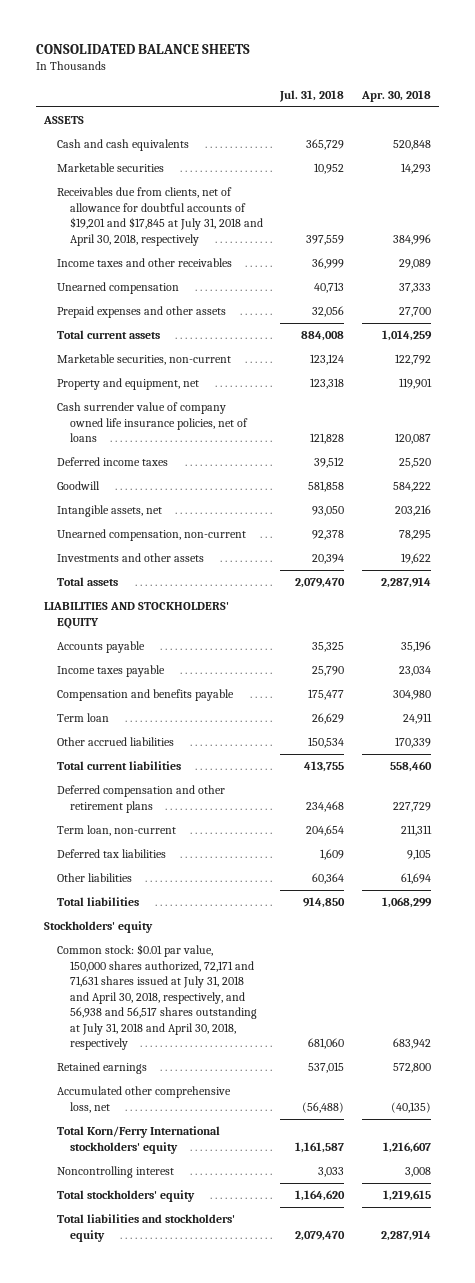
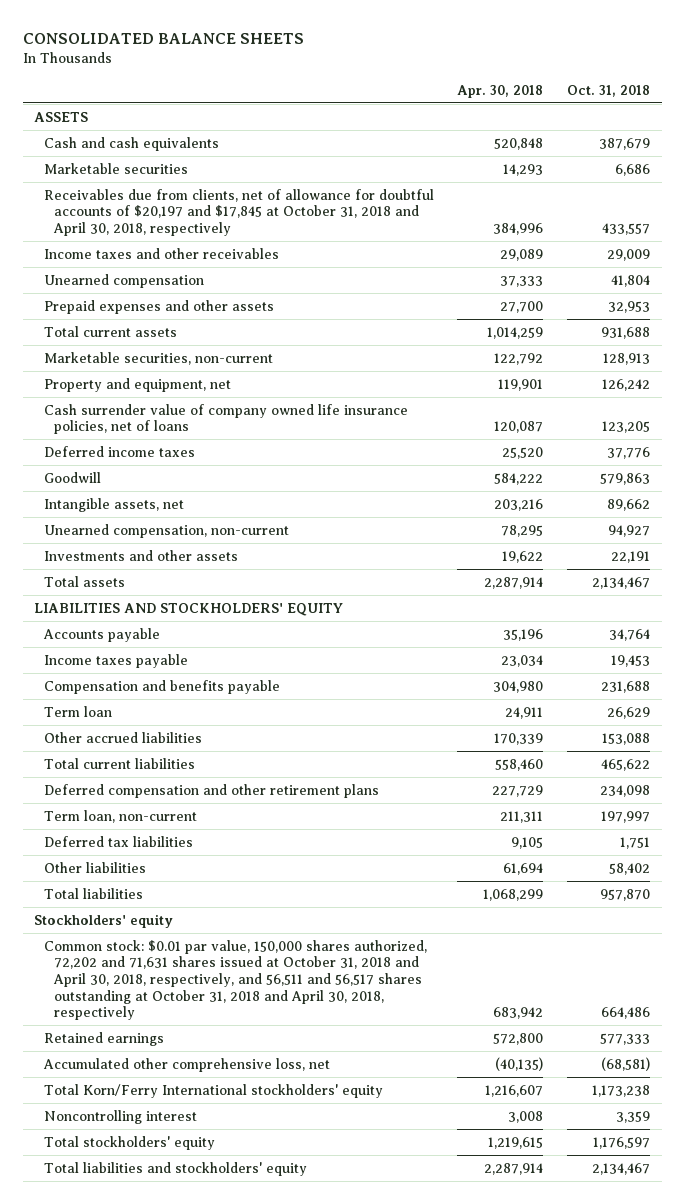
[279,89,345,102] Jul. 31, 2018 -> none
none -> [566,84,650,97] Oct. 31, 2018
[57,187,263,246] Receivables due from clients, net of allowance for doubtful accounts of $19,201 and $17,845 at July 31, 2018 and April 30, 2018, respectively -> [44,188,435,236] Receivables due from clients, net of allowance for doubtful accounts of $20,197 and $17,845 at October 31, 2018 and April 30, 2018, respectively
[57,944,257,1051] Common stock: $0.01 par value, 150,000 shares authorized, 72,171 and 71,631 shares issued at July 31, 2018 and April 30, 2018, respectively, and 56,938 and 56,517 shares outstanding at July 31, 2018 and April 30, 2018, respectively -> [44,939,428,1021] Common stock: $0.01 par value, 150,000 shares authorized, 72,202 and 71,631 shares issued at October 31, 2018 and April 30, 2018, respectively, and 56,511 and 56,517 shares outstanding at October 31, 2018 and April 30, 2018, respectively

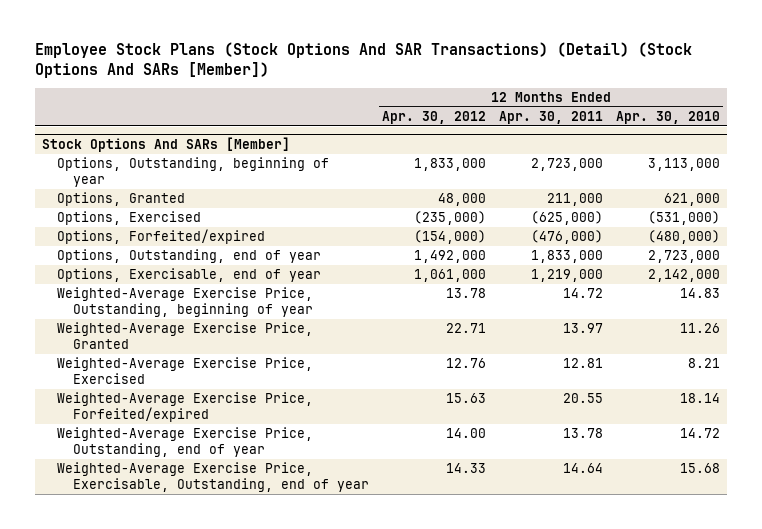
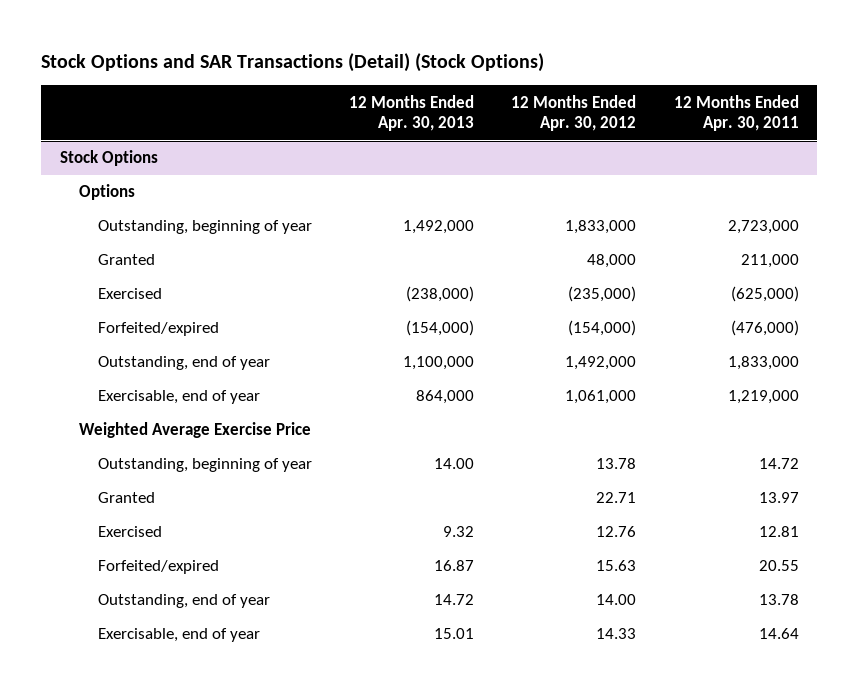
[35,42,693,78] Employee Stock Plans (Stock Options And SAR Transactions) (Detail) (Stock Options And SARs [Member]) -> [41,53,545,73] Stock Options and SAR Transactions (Detail) (Stock Options)
[616,111,721,125] Apr. 30, 2010 -> none
none -> [349,94,475,132] 12 Months Ended Apr. 30, 2013
[41,136,290,152] Stock Options And SARs [Member] -> none
none -> [59,150,158,167] Stock Options
none -> [79,184,136,201] Options
[57,157,330,187] Options, Outstanding, beginning of year -> [98,220,313,235] Outstanding, beginning of year
[57,192,186,207] Options, Granted -> [98,254,156,266] Granted
[57,211,202,226] Options, Exercised -> [98,288,163,300] Exercised
[57,229,266,245] Options, Forfeited/expired -> [98,322,220,337] Forfeited/expired
[57,249,322,264] Options, Outstanding, end of year -> [98,356,271,371] Outstanding, end of year
[57,268,322,283] Options, Exercisable, end of year -> [98,390,261,405] Exercisable, end of year
none -> [79,422,312,439] Weighted Average Exercise Price
[57,287,314,317] Weighted-Average Exercise Price, Outstanding, beginning of year -> [98,458,313,473] Outstanding, beginning of year
[57,322,314,349] Weighted-Average Exercise Price, Granted -> [98,492,156,504] Granted
[57,357,314,384] Weighted-Average Exercise Price, Exercised -> [98,526,163,538] Exercised
[57,392,314,422] Weighted-Average Exercise Price, Forfeited/expired -> [98,560,220,575] Forfeited/expired
[57,427,314,457] Weighted-Average Exercise Price, Outstanding, end of year -> [98,594,271,609] Outstanding, end of year
[57,462,370,492] Weighted-Average Exercise Price, Exercisable, Outstanding, end of year -> [98,628,261,643] Exercisable, end of year

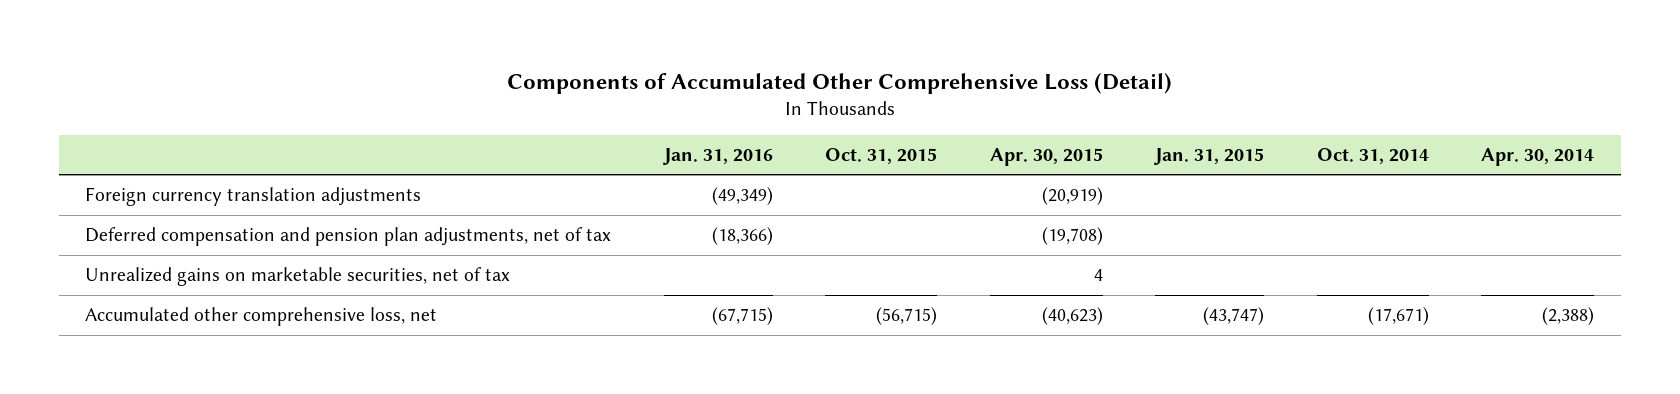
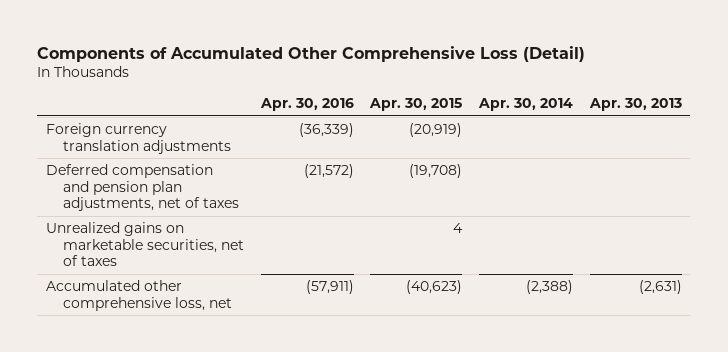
[662,147,773,165] Jan. 31, 2016 -> none
[825,147,938,164] Oct. 31, 2015 -> none
[1154,147,1265,165] Jan. 31, 2015 -> none
[1316,147,1429,164] Oct. 31, 2014 -> none
none -> [259,98,354,112] Apr. 30, 2016
none -> [589,98,683,112] Apr. 30, 2013
[85,227,612,247] Deferred compensation and pension plan adjustments, net of tax -> [45,164,239,212] Deferred compensation and pension plan adjustments, net of taxes
[85,267,511,287] Unrealized gains on marketable securities, net of tax -> [45,222,244,267] Unrealized gains on marketable securities, net of taxes

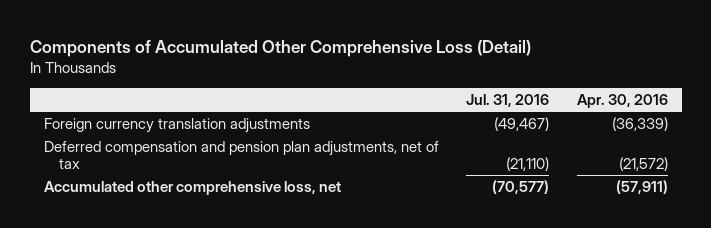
[369,98,463,112] Apr. 30, 2015 -> none
[478,98,574,112] Apr. 30, 2014 -> none
[589,98,683,112] Apr. 30, 2013 -> none
none -> [466,94,550,108] Jul. 31, 2016
[45,222,244,267] Unrealized gains on marketable securities, net of taxes -> none
[45,164,239,212] Deferred compensation and pension plan adjustments, net of taxes -> [43,140,439,170] Deferred compensation and pension plan adjustments, net of tax

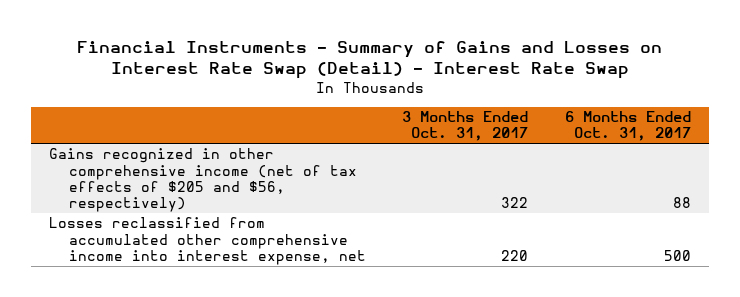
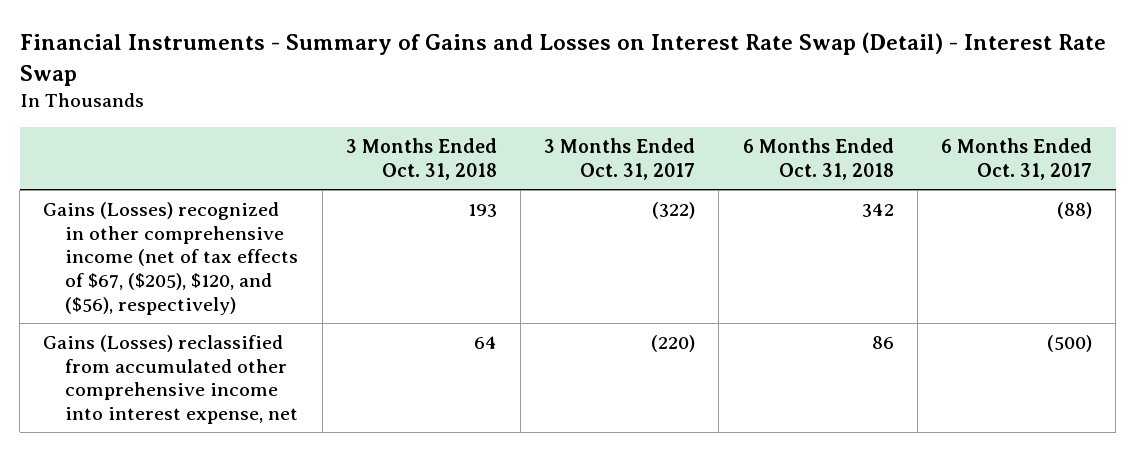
none -> [345,138,497,180] 3 Months Ended Oct. 31, 2018
none -> [742,138,894,180] 6 Months Ended Oct. 31, 2018
[49,148,358,213] Gains recognized in other comprehensive income (net of tax effects of $205 and $56, respectively) -> [43,202,299,315] Gains (Losses) recognized in other comprehensive income (net of tax effects of $67, ($205), $120, and ($56), respectively)
[501,197,529,209] 322 -> [652,202,696,220] (322)
[672,197,691,209] 88 -> [1057,202,1093,220] (88)
[49,217,367,266] Losses reclassified from accumulated other comprehensive income into interest expense, net -> [43,335,299,424] Gains (Losses) reclassified from accumulated other comprehensive income into interest expense, net
[501,250,529,262] 220 -> [651,335,696,353] (220)
[663,250,691,262] 500 -> [1047,335,1093,353] (500)

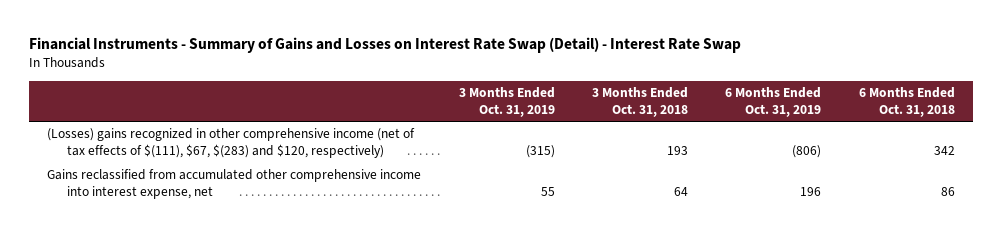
[544,138,696,180] 3 Months Ended Oct. 31, 2017 -> none
[941,138,1093,180] 6 Months Ended Oct. 31, 2017 -> none
none -> [458,87,555,117] 3 Months Ended Oct. 31, 2019
none -> [725,87,822,117] 6 Months Ended Oct. 31, 2019
[43,202,299,315] Gains (Losses) recognized in other comprehensive income (net of tax effects of $67, ($205), $120, and ($56), respectively) -> [47,128,416,159] (Losses) gains recognized in other comprehensive income (net of tax effects of $(111), $67, $(283) and $120, respectively)
[43,335,299,424] Gains (Losses) reclassified from accumulated other comprehensive income into interest expense, net -> [47,169,422,200] Gains reclassified from accumulated other comprehensive income into interest expense, net

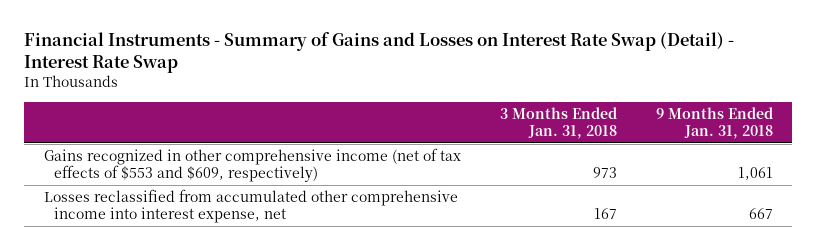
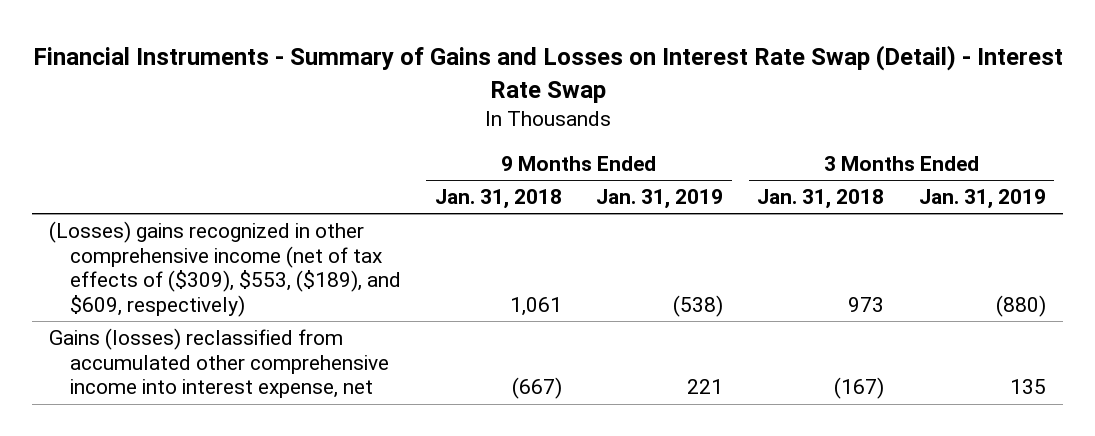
none -> [596,189,724,210] Jan. 31, 2019
none -> [918,189,1046,210] Jan. 31, 2019
[43,148,461,183] Gains recognized in other comprehensive income (net of tax effects of $553 and $609, respectively) -> [49,221,401,318] (Losses) gains recognized in other comprehensive income (net of tax effects of ($309), $553, ($189), and $609, respectively)
[43,189,458,224] Losses reclassified from accumulated other comprehensive income into interest expense, net -> [49,328,389,399] Gains (losses) reclassified from accumulated other comprehensive income into interest expense, net
[593,208,617,220] 167 -> [834,377,885,400] (167)
[748,208,773,220] 667 -> [511,377,562,400] (667)

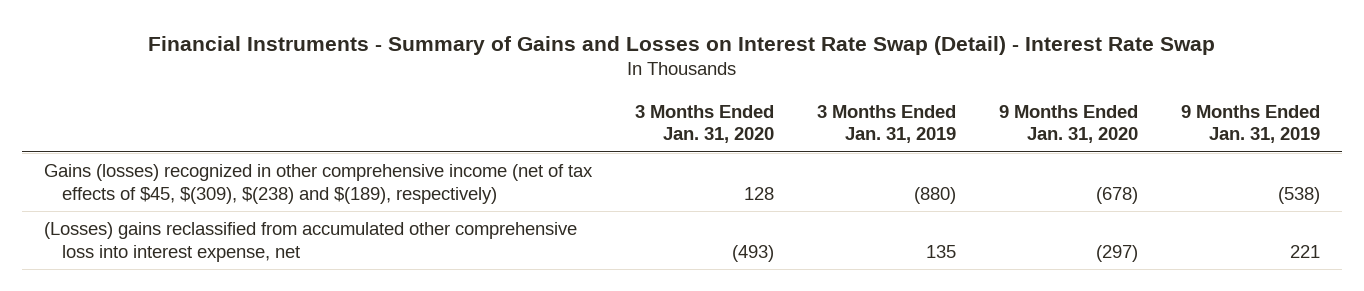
[434,189,562,210] Jan. 31, 2018 -> none
[757,189,885,210] Jan. 31, 2018 -> none
none -> [634,104,774,144] 3 Months Ended Jan. 31, 2020
none -> [999,104,1139,144] 9 Months Ended Jan. 31, 2020
[49,221,401,318] (Losses) gains recognized in other comprehensive income (net of tax effects of ($309), $553, ($189), and $609, respectively) -> [43,164,593,204] Gains (losses) recognized in other comprehensive income (net of tax effects of $45, $(309), $(238) and $(189), respectively)
[49,328,389,399] Gains (losses) reclassified from accumulated other comprehensive income into interest expense, net -> [43,222,577,262] (Losses) gains reclassified from accumulated other comprehensive loss into interest expense, net

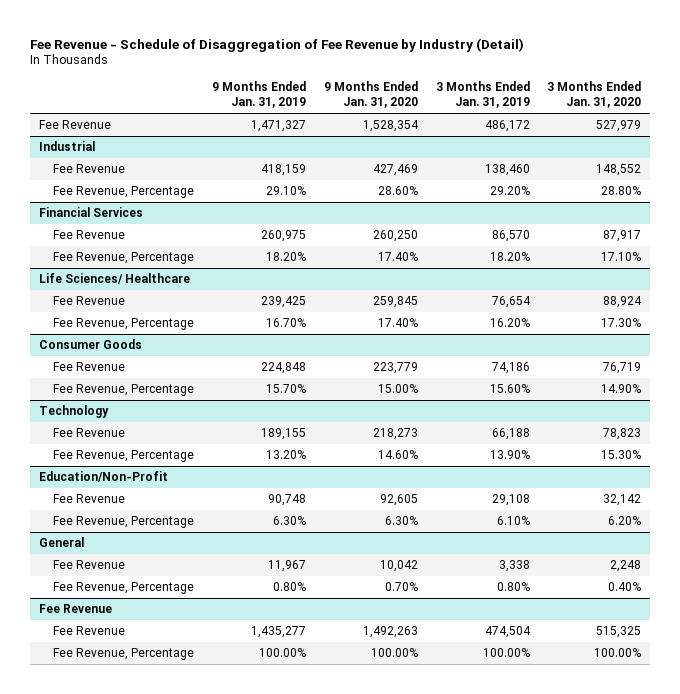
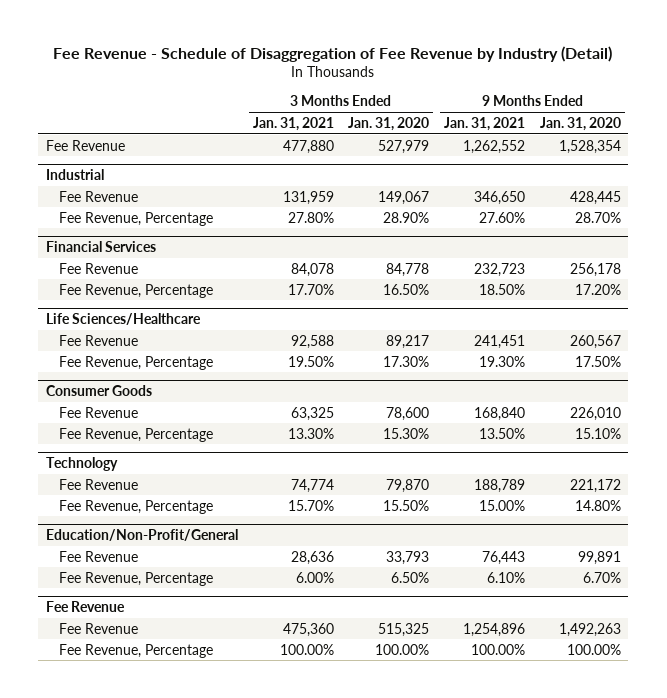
[212,81,307,109] 9 Months Ended Jan. 31, 2019 -> none
[435,81,530,109] 3 Months Ended Jan. 31, 2019 -> none
none -> [252,116,334,131] Jan. 31, 2021
none -> [444,116,526,131] Jan. 31, 2021
[372,164,418,177] 427,469 -> [569,190,621,205] 428,445
[596,164,642,177] 148,552 -> [378,190,430,205] 149,067
[377,186,418,196] 28.60% -> [574,211,621,223] 28.70%
[601,186,642,196] 28.80% -> [383,211,430,223] 28.90%
[372,230,418,243] 260,250 -> [569,262,621,277] 256,178
[603,230,642,243] 87,917 -> [386,262,430,277] 84,778
[377,252,418,262] 17.40% -> [574,283,621,295] 17.20%
[601,252,642,262] 17.10% -> [383,283,430,295] 16.50%
[39,273,191,285] Life Sciences/ Healthcare -> [45,313,201,326] Life Sciences/Healthcare
[372,296,418,309] 259,845 -> [569,334,621,349] 260,567
[603,296,643,309] 88,924 -> [386,334,430,349] 89,217
[377,318,418,328] 17.40% -> [574,355,621,367] 17.50%
[372,362,418,375] 223,779 -> [569,406,621,421] 226,010
[603,362,642,375] 76,719 -> [386,406,430,421] 78,600
[377,384,418,394] 15.00% -> [574,427,621,439] 15.10%
[601,384,642,394] 14.90% -> [383,427,430,439] 15.30%
[39,537,85,548] General -> none
[53,560,126,570] Fee Revenue -> none
[53,582,195,595] Fee Revenue, Percentage -> none
[372,428,418,441] 218,273 -> [569,478,621,493] 221,172
[603,428,642,441] 78,823 -> [386,478,430,493] 79,870
[377,450,418,460] 14.60% -> [574,499,621,511] 14.80%
[601,450,642,460] 15.30% -> [383,499,430,511] 15.50%
[39,471,169,483] Education/Non-Profit -> [45,529,238,542] Education/Non-Profit/General
[379,494,418,507] 92,605 -> [577,550,621,565] 99,891
[603,494,642,507] 32,142 -> [386,550,430,565] 33,793
[384,516,418,526] 6.30% -> [582,571,621,583] 6.70%
[608,516,642,526] 6.20% -> [391,571,430,583] 6.50%

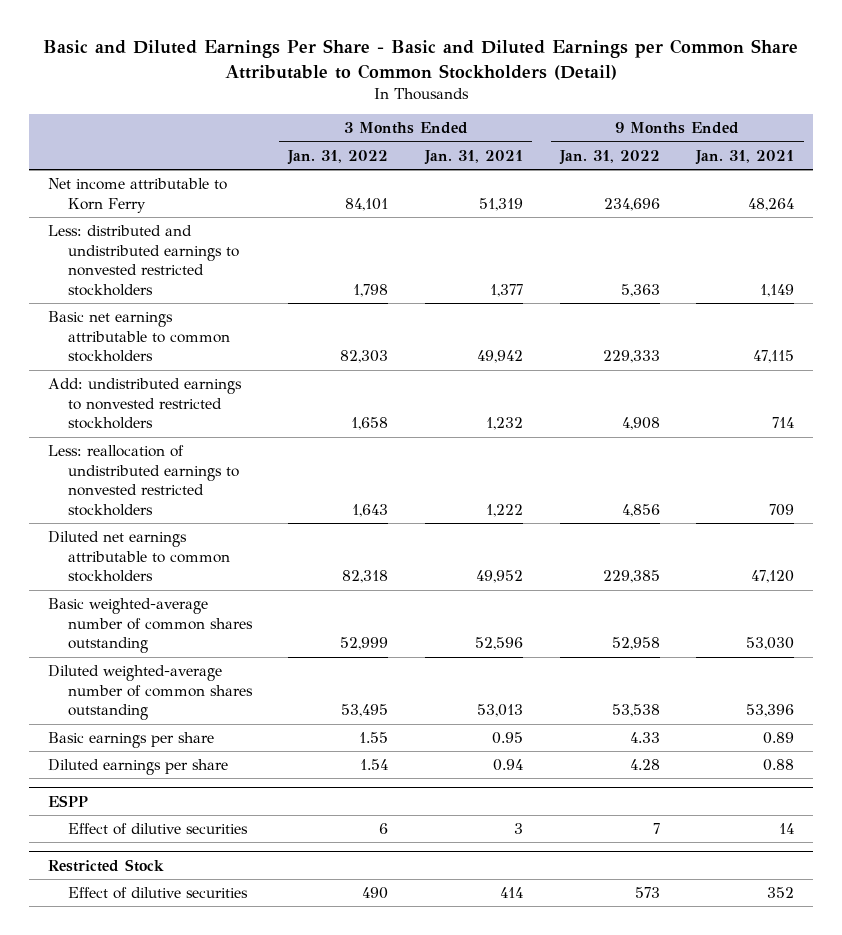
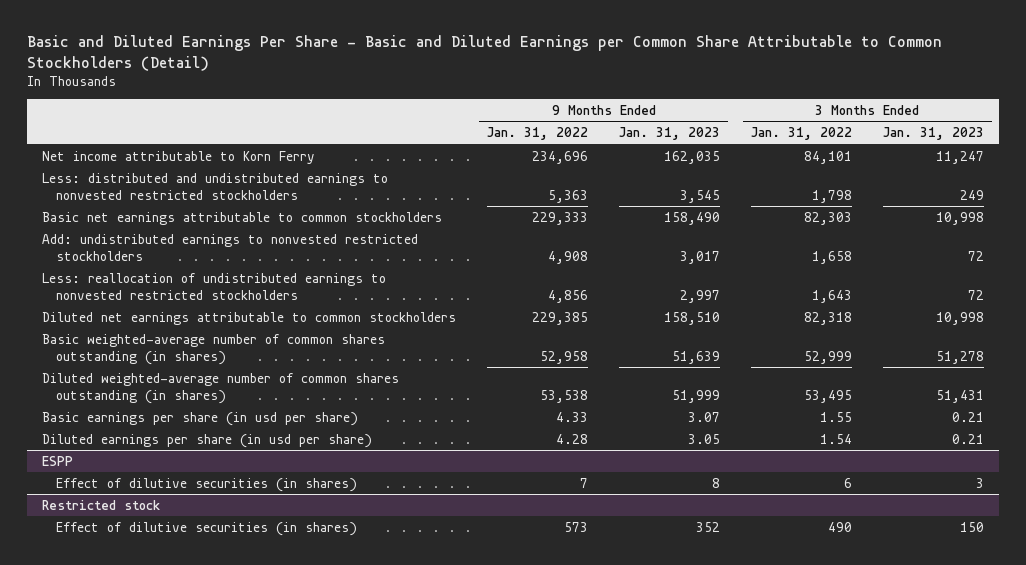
[423,149,523,165] Jan. 31, 2021 -> none
[695,149,795,165] Jan. 31, 2021 -> none
none -> [619,127,721,141] Jan. 31, 2023
none -> [882,127,984,141] Jan. 31, 2023
[47,598,253,654] Basic weighted-average number of common shares outstanding -> [42,333,386,365] Basic weighted-average number of common shares outstanding (in shares)
[47,665,253,721] Diluted weighted-average number of common shares outstanding -> [42,372,400,404] Diluted weighted-average number of common shares outstanding (in shares)
[47,732,214,749] Basic earnings per share -> [42,411,359,426] Basic earnings per share (in usd per share)
[47,759,228,776] Diluted earnings per share -> [42,433,373,448] Diluted earnings per share (in usd per share)
[67,823,248,836] Effect of dilutive securities -> [55,477,357,492] Effect of dilutive securities (in shares)
[47,858,164,872] Restricted Stock -> [42,499,161,510] Restricted stock
[67,887,248,900] Effect of dilutive securities -> [55,521,357,536] Effect of dilutive securities (in shares)

